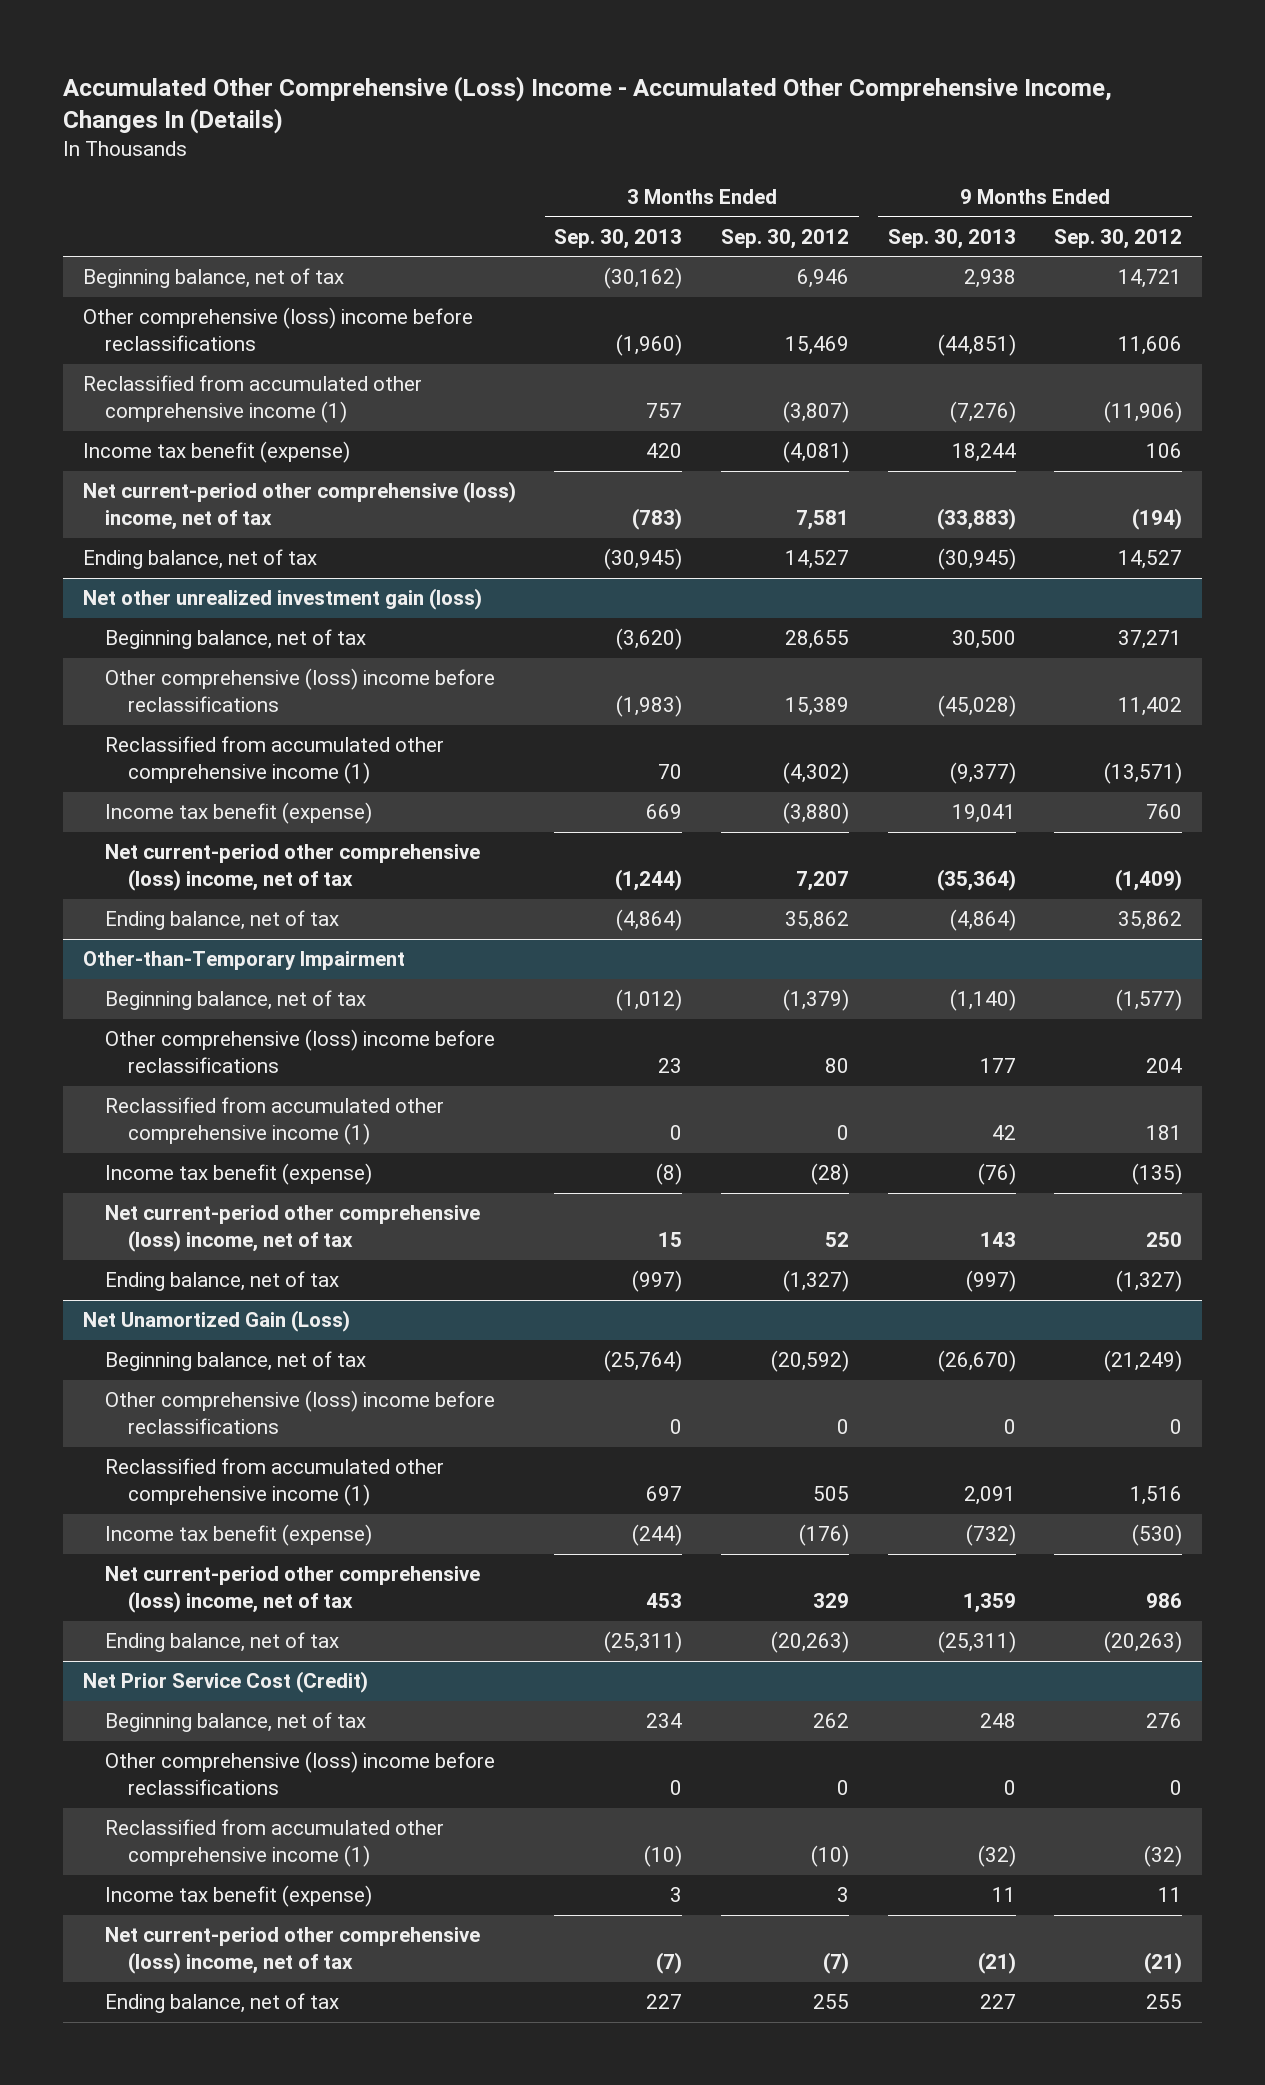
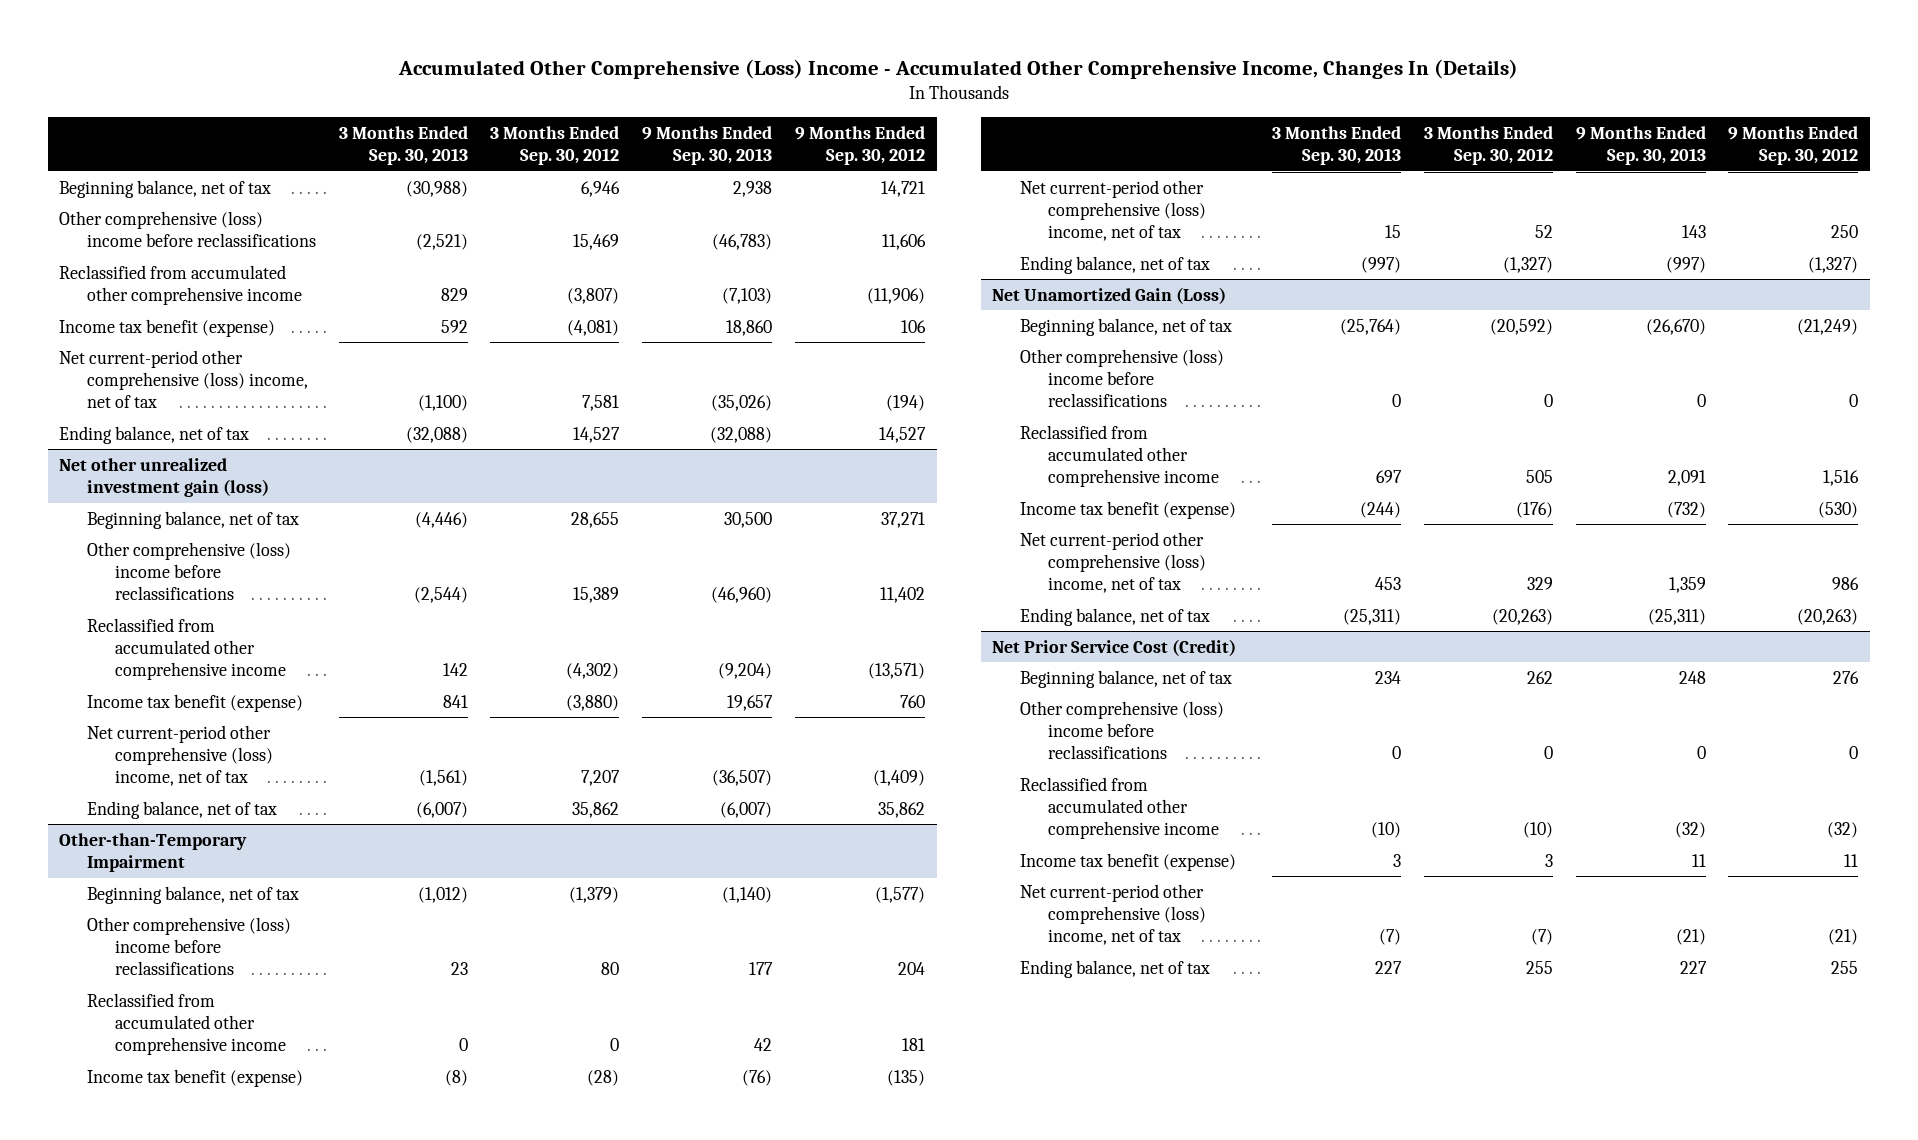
[604,267,683,290] (30,162) -> [405,180,468,197] (30,988)
[616,333,683,356] (1,960) -> [415,233,468,250] (2,521)
[937,333,1016,356] (44,851) -> [712,233,773,250] (46,783)
[82,375,422,423] Reclassified from accumulated other comprehensive income (1) -> [59,264,302,305] Reclassified from accumulated other comprehensive income
[646,402,683,418] 757 -> [440,287,468,301] 829
[949,400,1016,423] (7,276) -> [722,287,773,304] (7,103)
[646,443,683,459] 420 -> [440,319,468,333] 592
[951,443,1016,463] 18,244 -> [726,319,773,336] 18,860
[632,507,683,530] (783) -> [417,394,468,411] (1,100)
[936,507,1016,530] (33,883) -> [711,394,773,411] (35,026)
[604,548,683,571] (30,945) -> [405,426,468,443] (32,088)
[937,548,1016,571] (30,945) -> [710,426,773,443] (32,088)
[616,628,683,651] (3,620) -> [414,511,468,528] (4,446)
[616,694,683,717] (1,983) -> [413,586,468,603] (2,544)
[937,694,1016,717] (45,028) -> [711,586,773,603] (46,960)
[105,736,445,784] Reclassified from accumulated other comprehensive income (1) -> [86,617,286,680] Reclassified from accumulated other comprehensive income
[658,763,683,779] 70 -> [442,662,468,676] 142
[949,761,1016,784] (9,377) -> [718,662,773,679] (9,204)
[646,804,683,820] 669 -> [442,694,468,708] 841
[951,804,1016,824] 19,041 -> [727,694,774,711] 19,657
[615,868,683,891] (1,244) -> [418,769,468,786] (1,561)
[936,868,1016,891] (35,364) -> [712,769,773,786] (36,507)
[616,909,683,932] (4,864) -> [415,801,468,818] (6,007)
[949,909,1016,932] (4,864) -> [720,801,773,818] (6,007)
[105,1097,445,1145] Reclassified from accumulated other comprehensive income (1) -> [86,992,286,1055] Reclassified from accumulated other comprehensive income
[105,1458,445,1506] Reclassified from accumulated other comprehensive income (1) -> [1020,424,1219,487] Reclassified from accumulated other comprehensive income
[105,1819,445,1867] Reclassified from accumulated other comprehensive income (1) -> [1020,776,1219,839] Reclassified from accumulated other comprehensive income

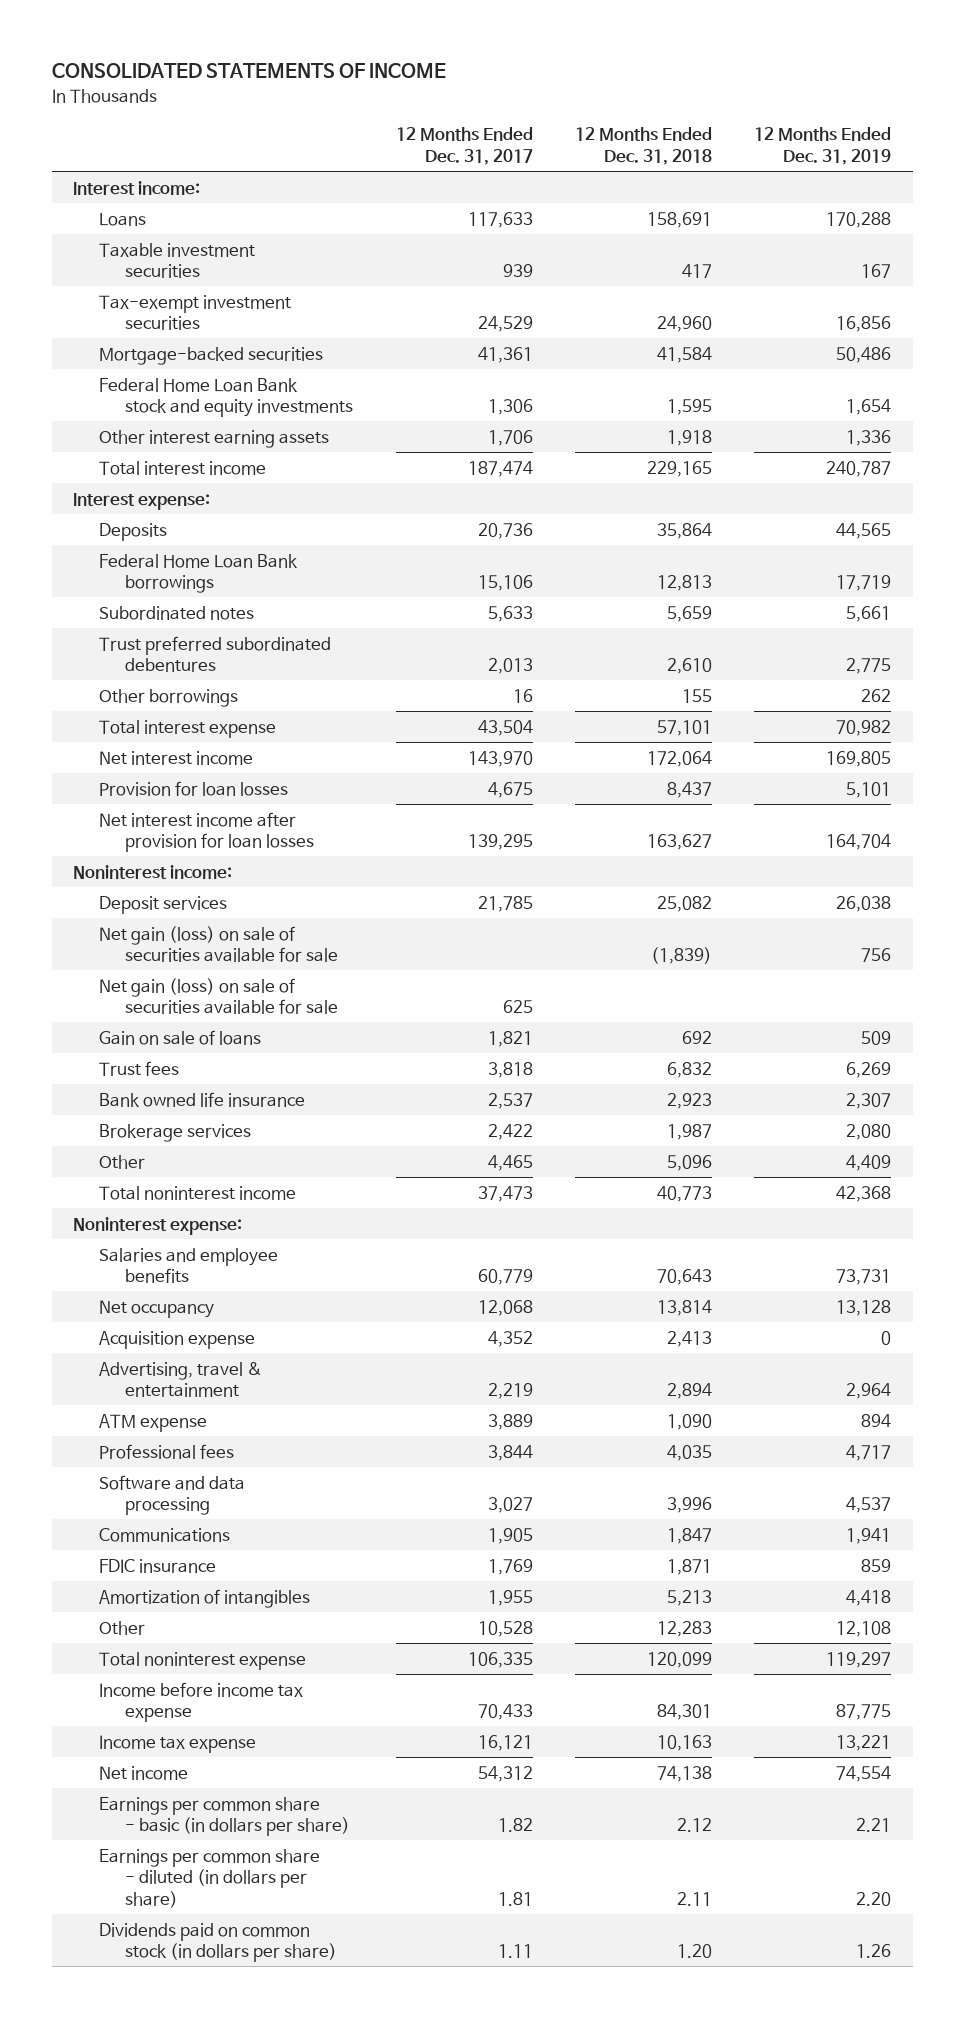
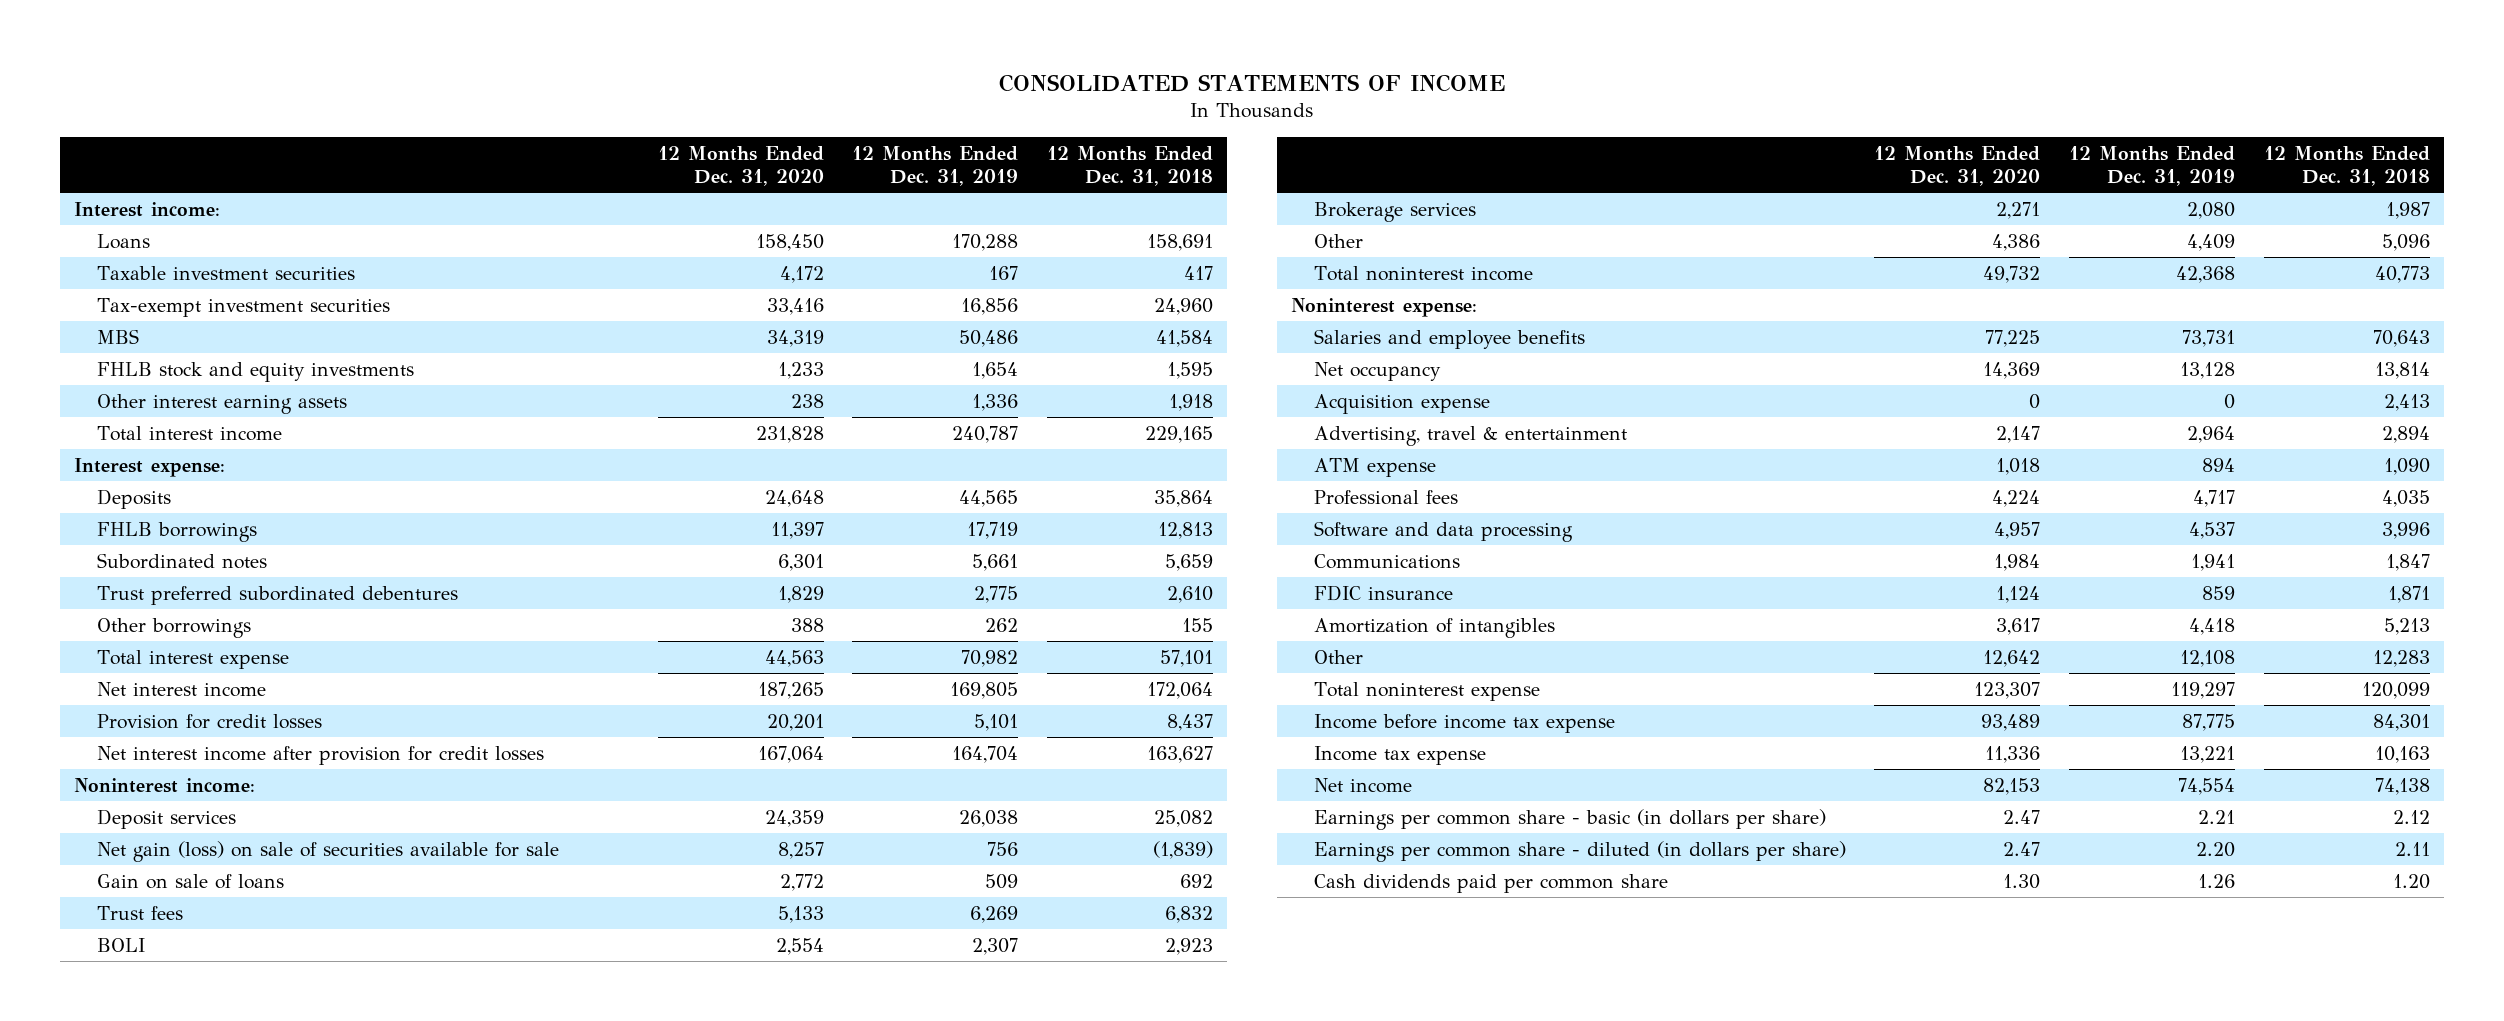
[395,127,533,165] 12 Months Ended Dec. 31, 2017 -> none
none -> [657,146,824,186] 12 Months Ended Dec. 31, 2020
[99,346,324,365] Mortgage-backed securities -> [96,328,139,344] MBS
[99,377,354,418] Federal Home Loan Bank stock and equity investments -> [96,361,414,382] FHLB stock and equity investments
[99,553,299,594] Federal Home Loan Bank borrowings -> [96,521,257,542] FHLB borrowings
[99,780,289,796] Provision for loan losses -> [96,713,322,729] Provision for credit losses
[99,811,315,853] Net interest income after provision for loan losses -> [96,745,544,765] Net interest income after provision for credit losses
[99,977,339,1015] Net gain (loss) on sale of securities available for sale -> none
[99,1091,306,1107] Bank owned life insurance -> [96,937,145,952] BOLI
[99,1922,338,1963] Dividends paid on common stock (in dollars per share) -> [1313,873,1668,893] Cash dividends paid per common share

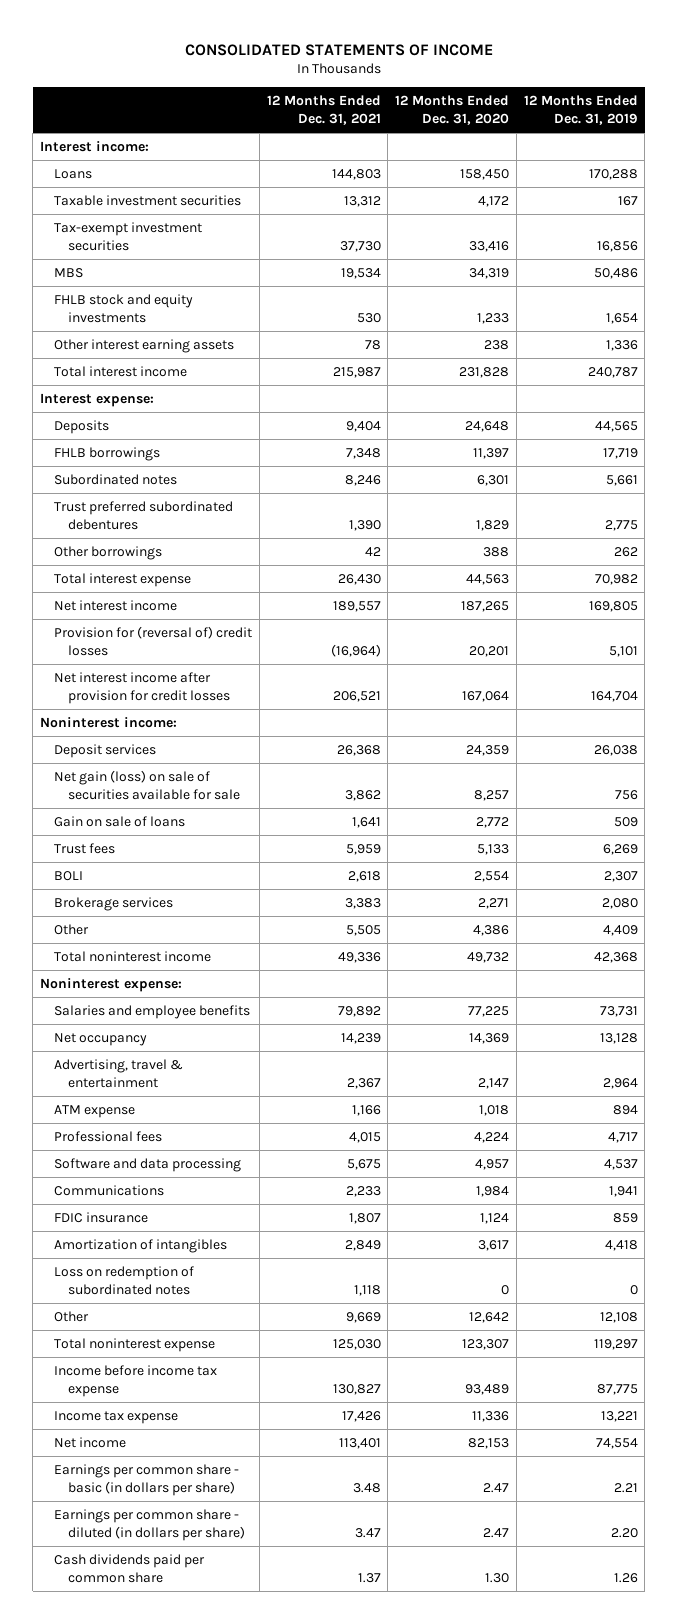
[1047,146,1214,186] 12 Months Ended Dec. 31, 2018 -> none
none -> [266,95,381,126] 12 Months Ended Dec. 31, 2021
[96,713,322,729] Provision for credit losses -> [54,626,253,656] Provision for (reversal of) credit losses
[1313,393,1490,414] Acquisition expense -> none
none -> [54,1266,195,1295] Loss on redemption of subordinated notes

